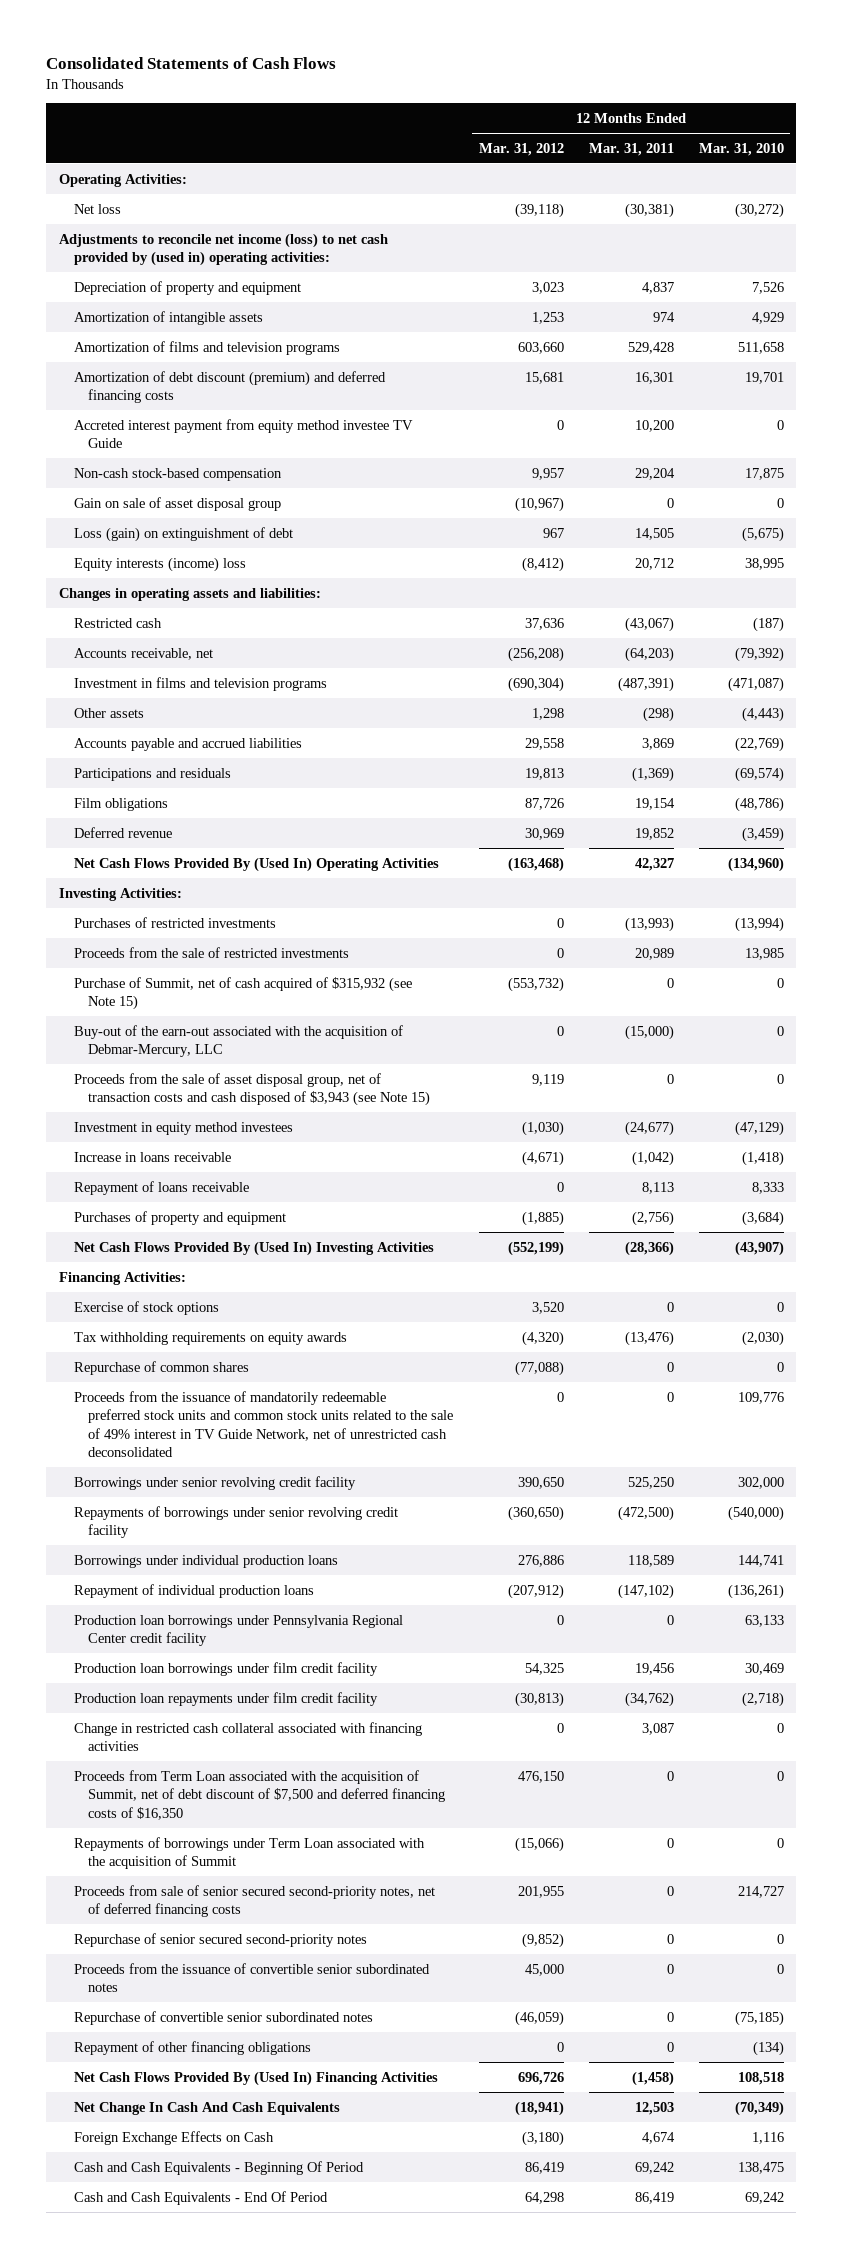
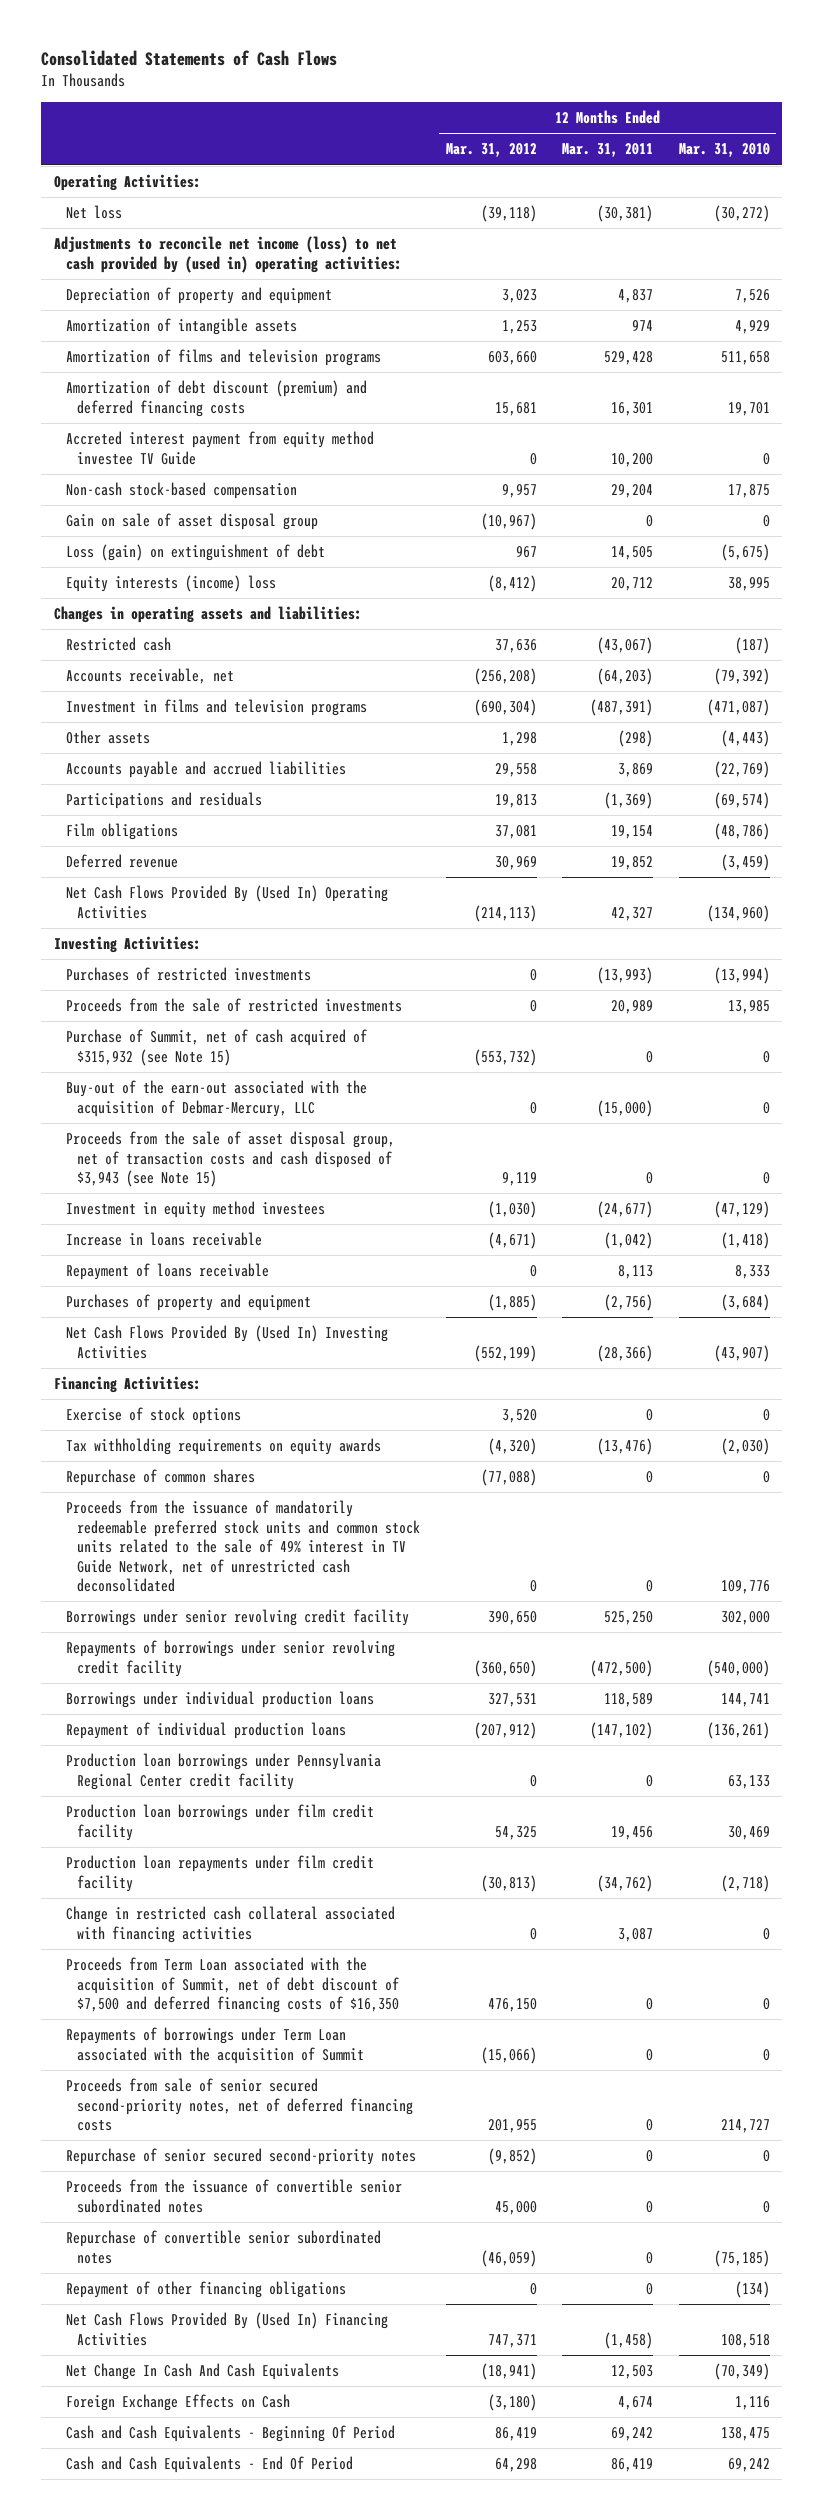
[524,797,564,810] 87,726 -> [494,825,537,840] 37,081
[507,856,564,872] (163,468) -> [473,904,537,922] (214,113)
[517,1554,564,1567] 276,886 -> [487,1693,537,1708] 327,531
[517,2071,564,2085] 696,726 -> [487,2333,537,2348] 747,371

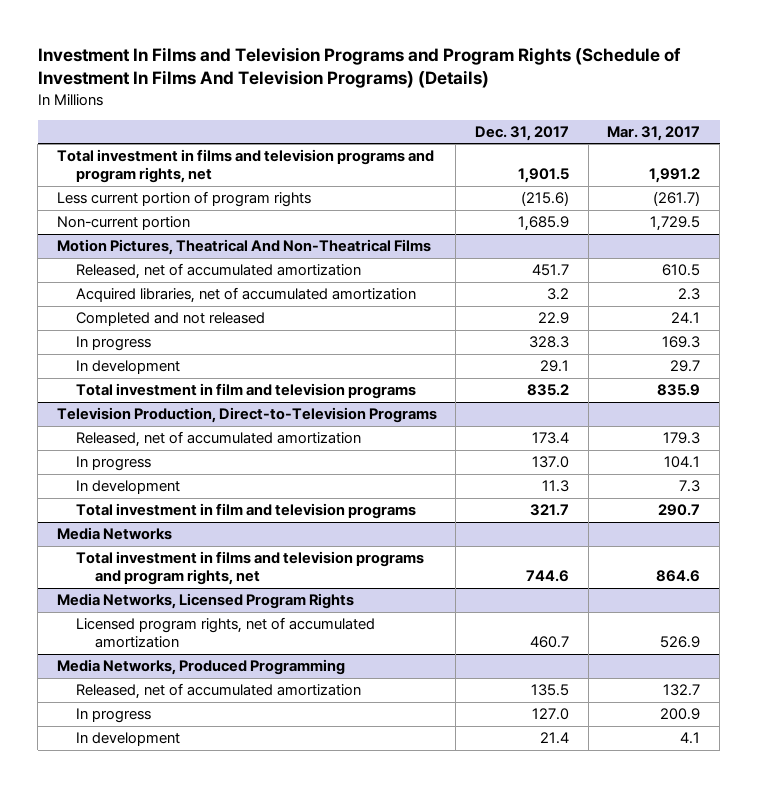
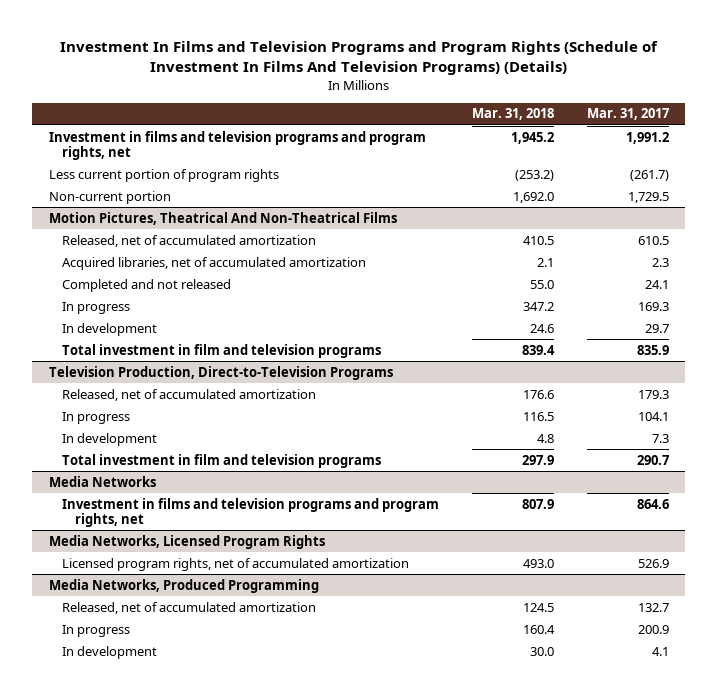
[475,125,570,141] Dec. 31, 2017 -> none
none -> [471,108,554,121] Mar. 31, 2018
[56,149,434,184] Total investment in films and television programs and program rights, net -> [48,130,426,160] Investment in films and television programs and program rights, net
[75,551,424,586] Total investment in films and television programs and program rights, net -> [61,497,439,527] Investment in films and television programs and program rights, net

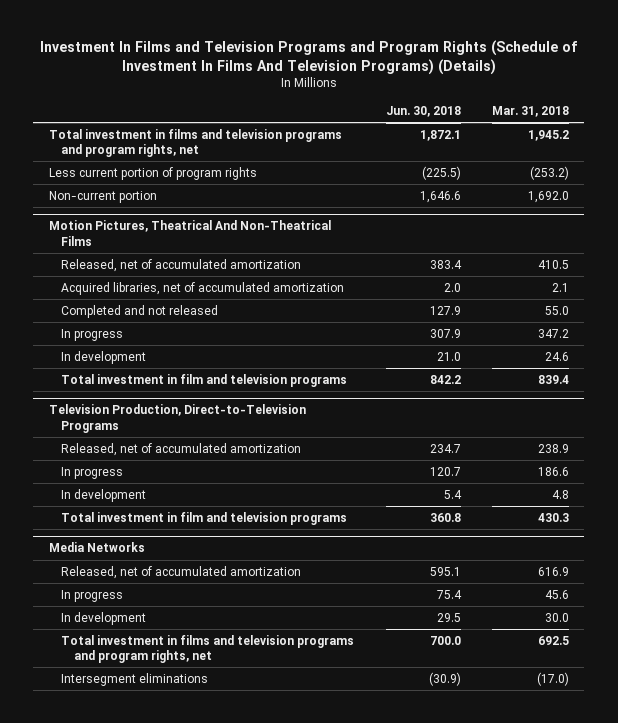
[586,108,669,121] Mar. 31, 2017 -> none
none -> [385,105,461,117] Jun. 30, 2018
[48,130,426,160] Investment in films and television programs and program rights, net -> [48,128,342,158] Total investment in films and television programs and program rights, net
[522,389,554,399] 176.6 -> [537,443,569,453] 238.9
[522,411,554,421] 116.5 -> [537,466,569,476] 186.6
[521,454,554,465] 297.9 -> [537,512,569,522] 430.3
[61,497,439,527] Investment in films and television programs and program rights, net -> none
[48,534,325,549] Media Networks, Licensed Program Rights -> none
[61,557,409,571] Licensed program rights, net of accumulated amortization -> none
[48,578,319,593] Media Networks, Produced Programming -> none
[522,602,554,612] 124.5 -> [537,566,569,576] 616.9
[522,624,555,634] 160.4 -> [544,589,569,599] 45.6
none -> [61,634,355,664] Total investment in films and television programs and program rights, net
none -> [61,672,209,686] Intersegment eliminations

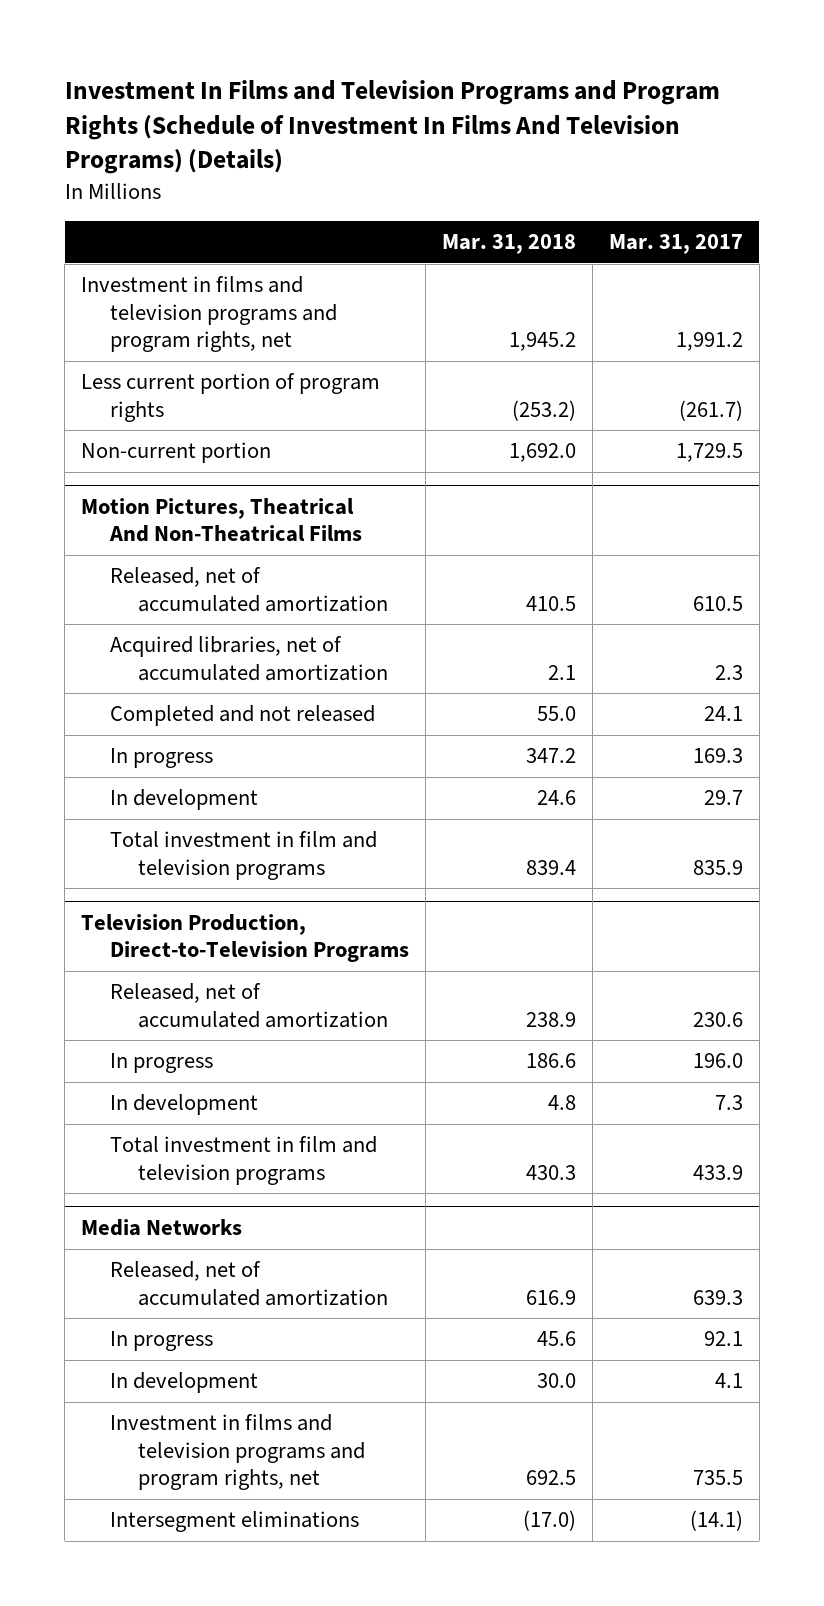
[385,105,461,117] Jun. 30, 2018 -> none
none -> [608,234,743,255] Mar. 31, 2017
[48,128,342,158] Total investment in films and television programs and program rights, net -> [81,276,337,353] Investment in films and television programs and program rights, net
[61,634,355,664] Total investment in films and television programs and program rights, net -> [109,1414,366,1491] Investment in films and television programs and program rights, net

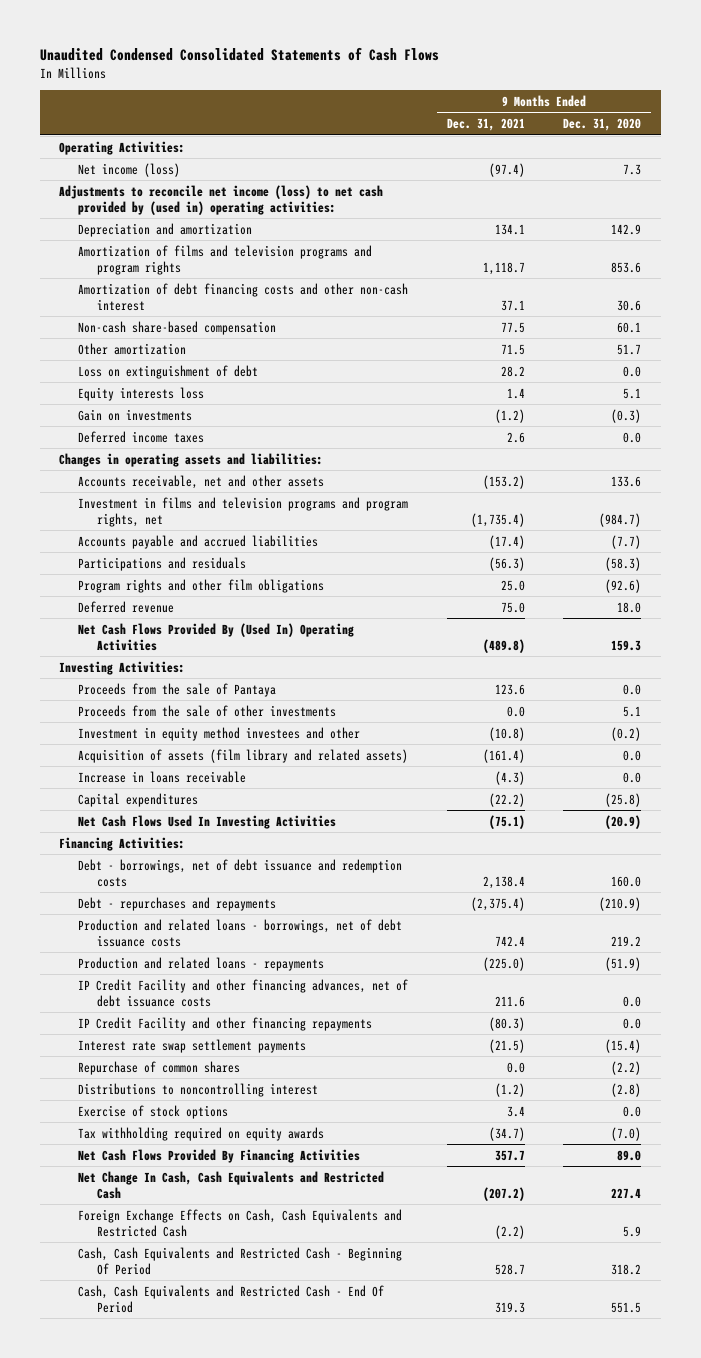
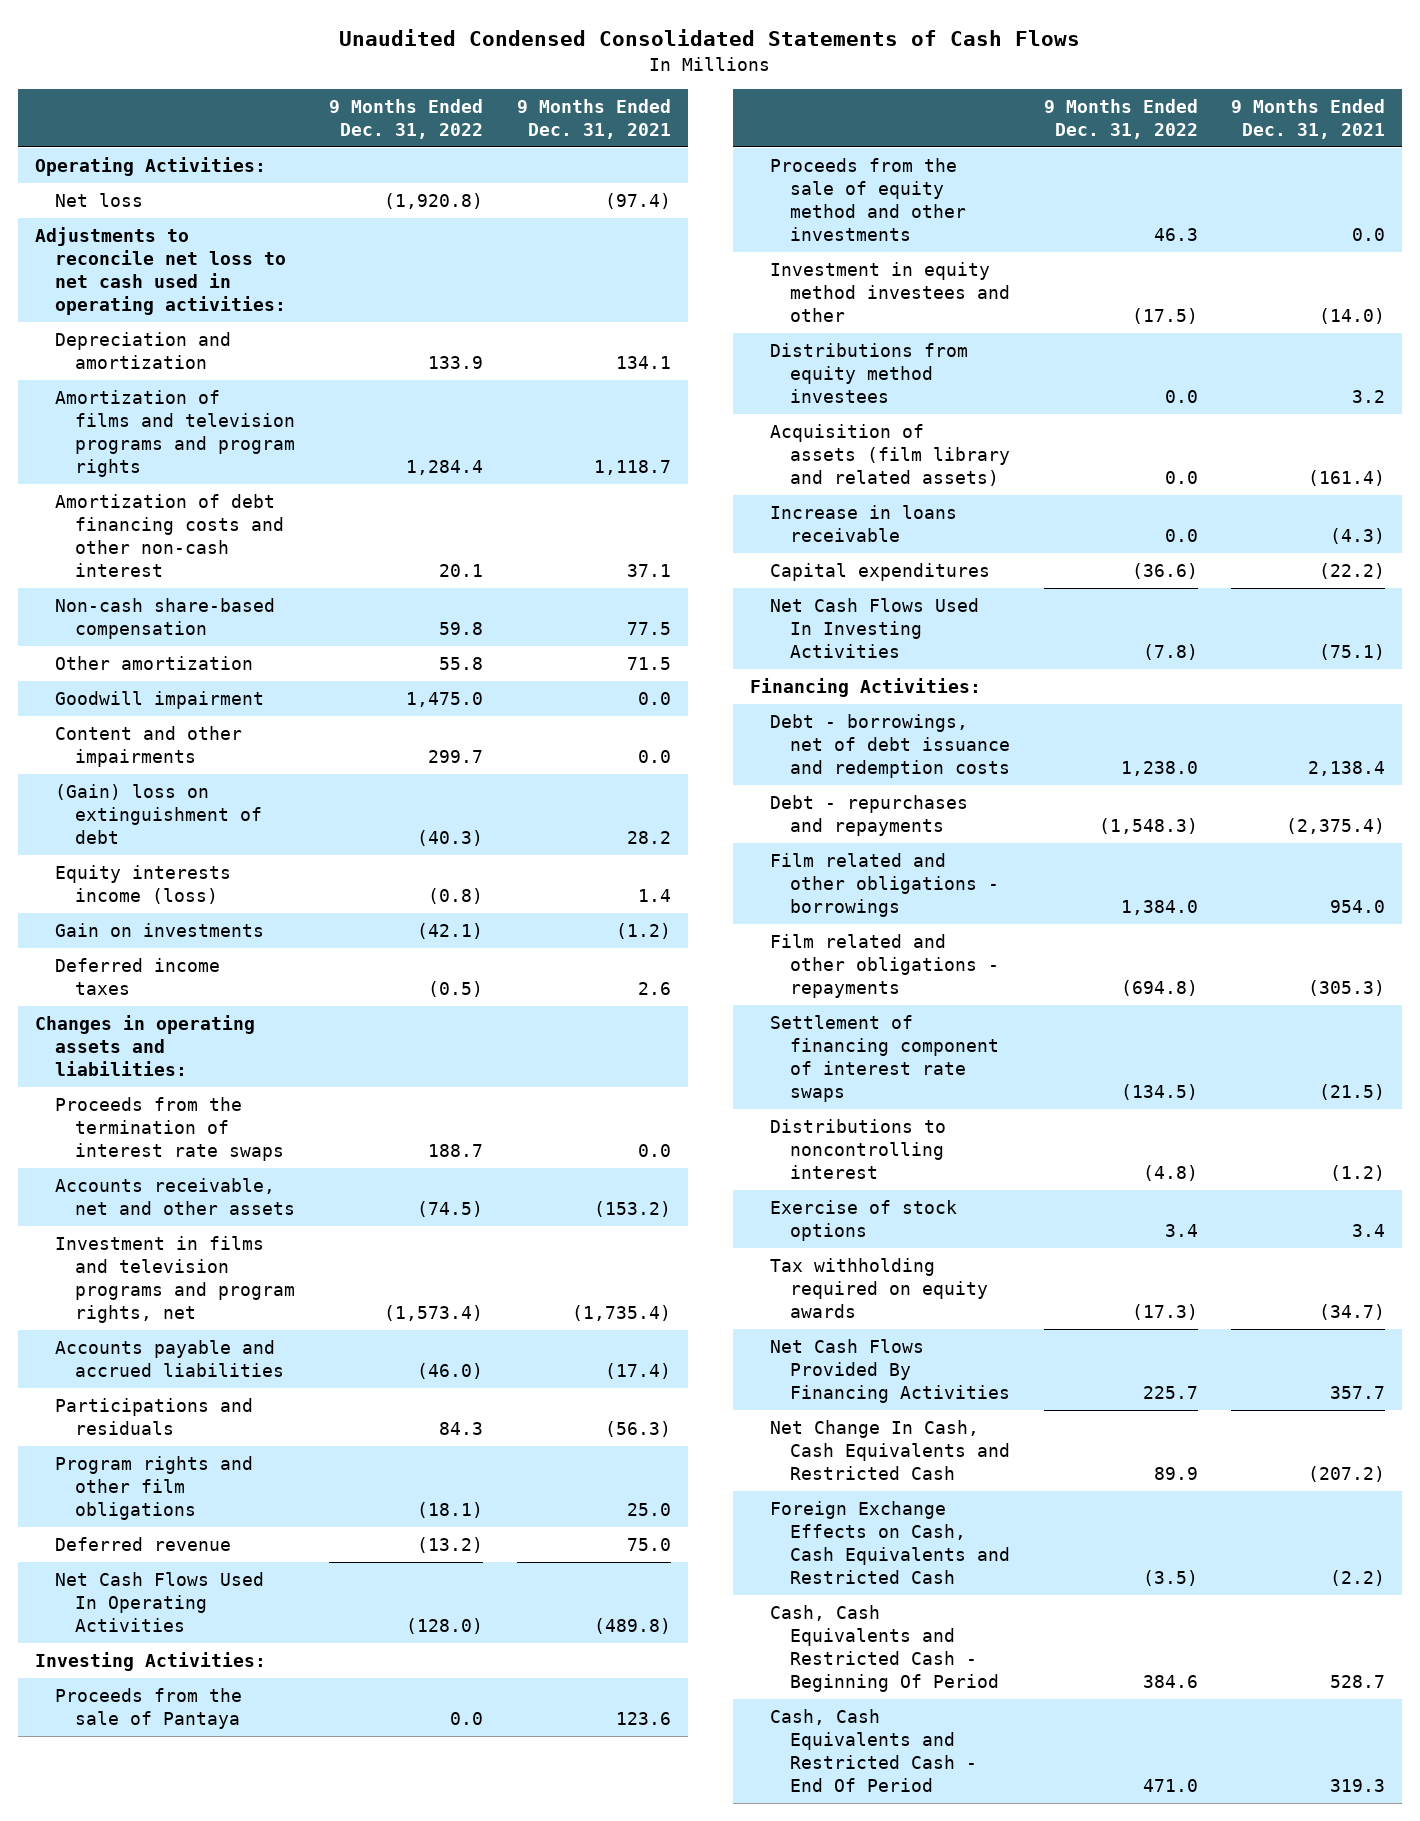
[563,118,642,132] Dec. 31, 2020 -> none
none -> [329,98,484,139] 9 Months Ended Dec. 31, 2022
[78,162,181,177] Net income (loss) -> [55,193,144,208] Net loss
[59,184,384,215] Adjustments to reconcile net income (loss) to net cash provided by (used in) operating activities: -> [34,227,287,316] Adjustments to reconcile net loss to net cash used in operating activities:
none -> [55,691,265,710] Goodwill impairment
none -> [55,726,243,768] Content and other impairments
[78,364,259,379] Loss on extinguishment of debt -> [55,784,263,845] (Gain) loss on extinguishment of debt
[78,386,205,401] Equity interests loss -> [55,865,232,905] Equity interests income (loss)
none -> [55,1097,285,1162] Proceeds from the termination of interest rate swaps
[78,622,355,651] Net Cash Flows Provided By (Used In) Operating Activities -> [55,1572,265,1633] Net Cash Flows Used In Operating Activities
[78,704,337,717] Proceeds from the sale of other investments -> [769,158,967,242] Proceeds from the sale of equity method and other investments
[488,726,525,741] (10.8) -> [1319,308,1386,325] (14.0)
none -> [769,343,968,404] Distributions from equity method investees
[78,918,403,947] Production and related loans - borrowings, net of debt issuance costs -> none
[78,956,325,971] Production and related loans - repayments -> none
[78,978,409,1007] IP Credit Facility and other financing advances, net of debt issuance costs -> none
[78,1016,373,1031] IP Credit Facility and other financing repayments -> none
[78,1060,241,1075] Repurchase of common shares -> none
none -> [769,853,1000,918] Film related and other obligations - borrowings
none -> [769,934,1000,999] Film related and other obligations - repayments
[78,1038,307,1053] Interest rate swap settlement payments -> [769,1015,1000,1103] Settlement of financing component of interest rate swaps

